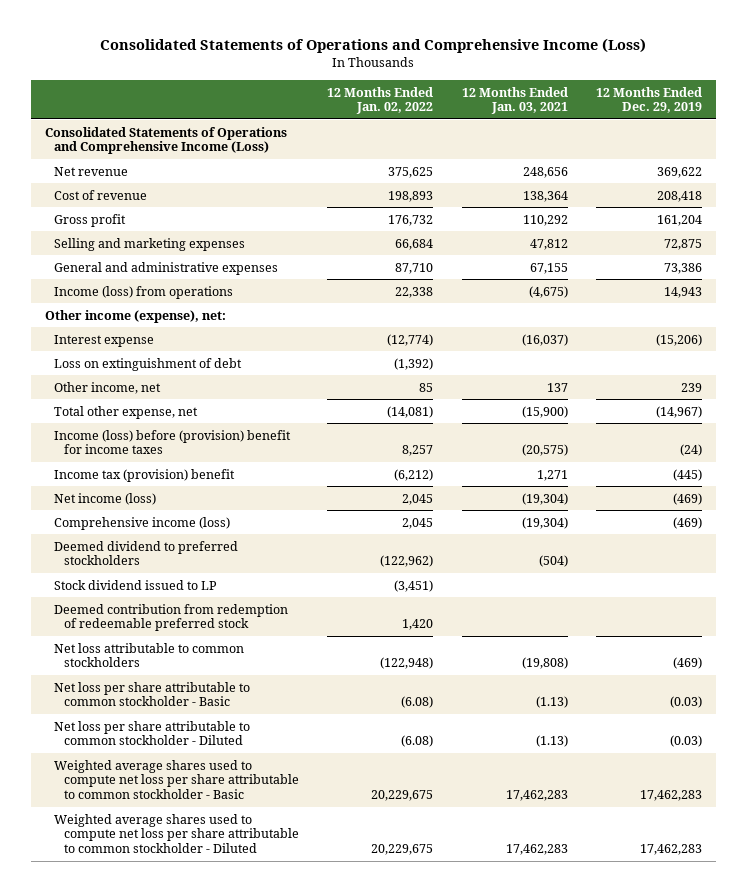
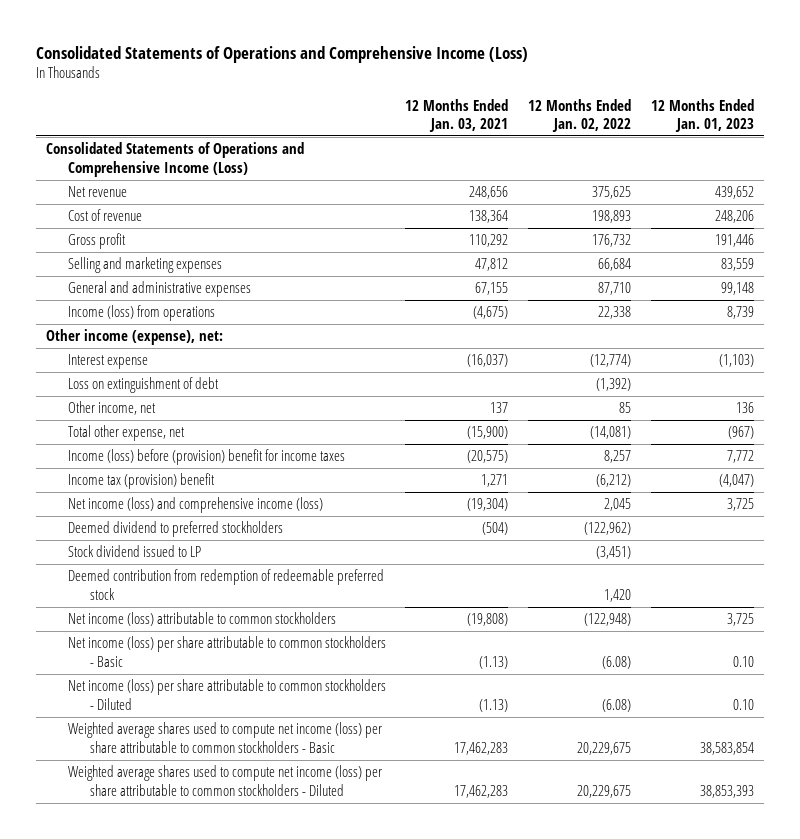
[596,86,703,114] 12 Months Ended Dec. 29, 2019 -> none
none -> [651,98,755,133] 12 Months Ended Jan. 01, 2023
[54,516,231,530] Comprehensive income (loss) -> none
[54,492,157,505] Net income (loss) -> [67,497,323,514] Net income (loss) and comprehensive income (loss)
[54,642,245,668] Net loss attributable to common stockholders -> [67,612,336,627] Net income (loss) attributable to common stockholders
[54,681,251,707] Net loss per share attributable to common stockholder - Basic -> [67,636,386,667] Net income (loss) per share attributable to common stockholders - Basic
[54,720,251,746] Net loss per share attributable to common stockholder - Diluted -> [67,679,386,710] Net income (loss) per share attributable to common stockholders - Diluted
[54,759,299,800] Weighted average shares used to compute net loss per share attributable to common stockholder - Basic -> [67,722,382,753] Weighted average shares used to compute net income (loss) per share attributable to common stockholders - Basic
[54,813,299,854] Weighted average shares used to compute net loss per share attributable to common stockholder - Diluted -> [67,765,382,796] Weighted average shares used to compute net income (loss) per share attributable to common stockholders - Diluted

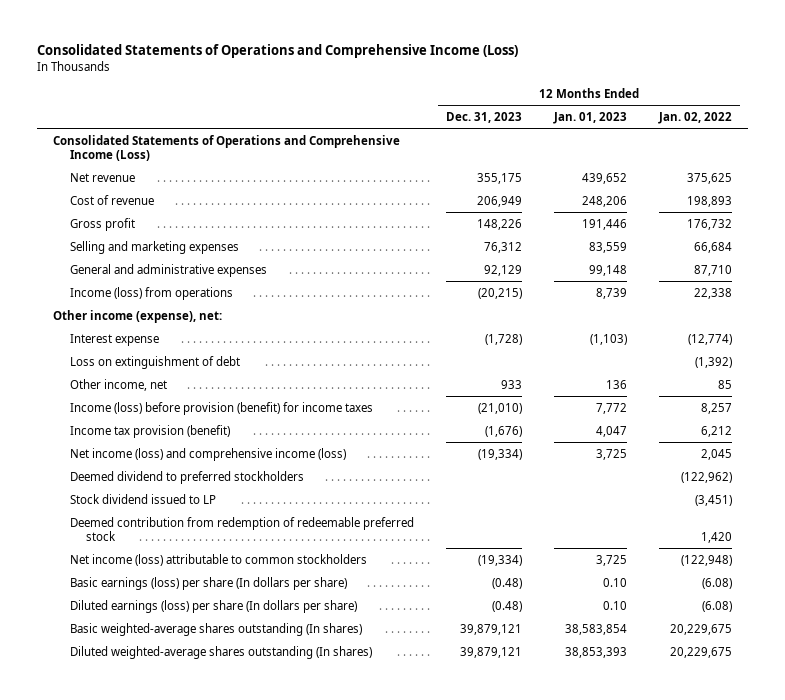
[405,98,509,133] 12 Months Ended Jan. 03, 2021 -> none
none -> [445,111,522,123] Dec. 31, 2023
[67,425,185,442] Total other expense, net -> none
[67,449,345,466] Income (loss) before (provision) benefit for income taxes -> [69,401,373,415] Income (loss) before provision (benefit) for income taxes
[67,473,215,490] Income tax (provision) benefit -> [69,424,230,438] Income tax provision (benefit)
[596,474,632,488] (6,212) -> [700,425,732,437] 6,212
[719,474,755,488] (4,047) -> [595,425,627,437] 4,047
[67,636,386,667] Net income (loss) per share attributable to common stockholders - Basic -> [69,576,347,590] Basic earnings (loss) per share (In dollars per share)
[67,679,386,710] Net income (loss) per share attributable to common stockholders - Diluted -> [69,599,357,613] Diluted earnings (loss) per share (In dollars per share)
[67,722,382,753] Weighted average shares used to compute net income (loss) per share attributable to common stockholders - Basic -> [69,622,362,636] Basic weighted-average shares outstanding (In shares)
[67,765,382,796] Weighted average shares used to compute net income (loss) per share attributable to common stockholders - Diluted -> [69,645,372,659] Diluted weighted-average shares outstanding (In shares)

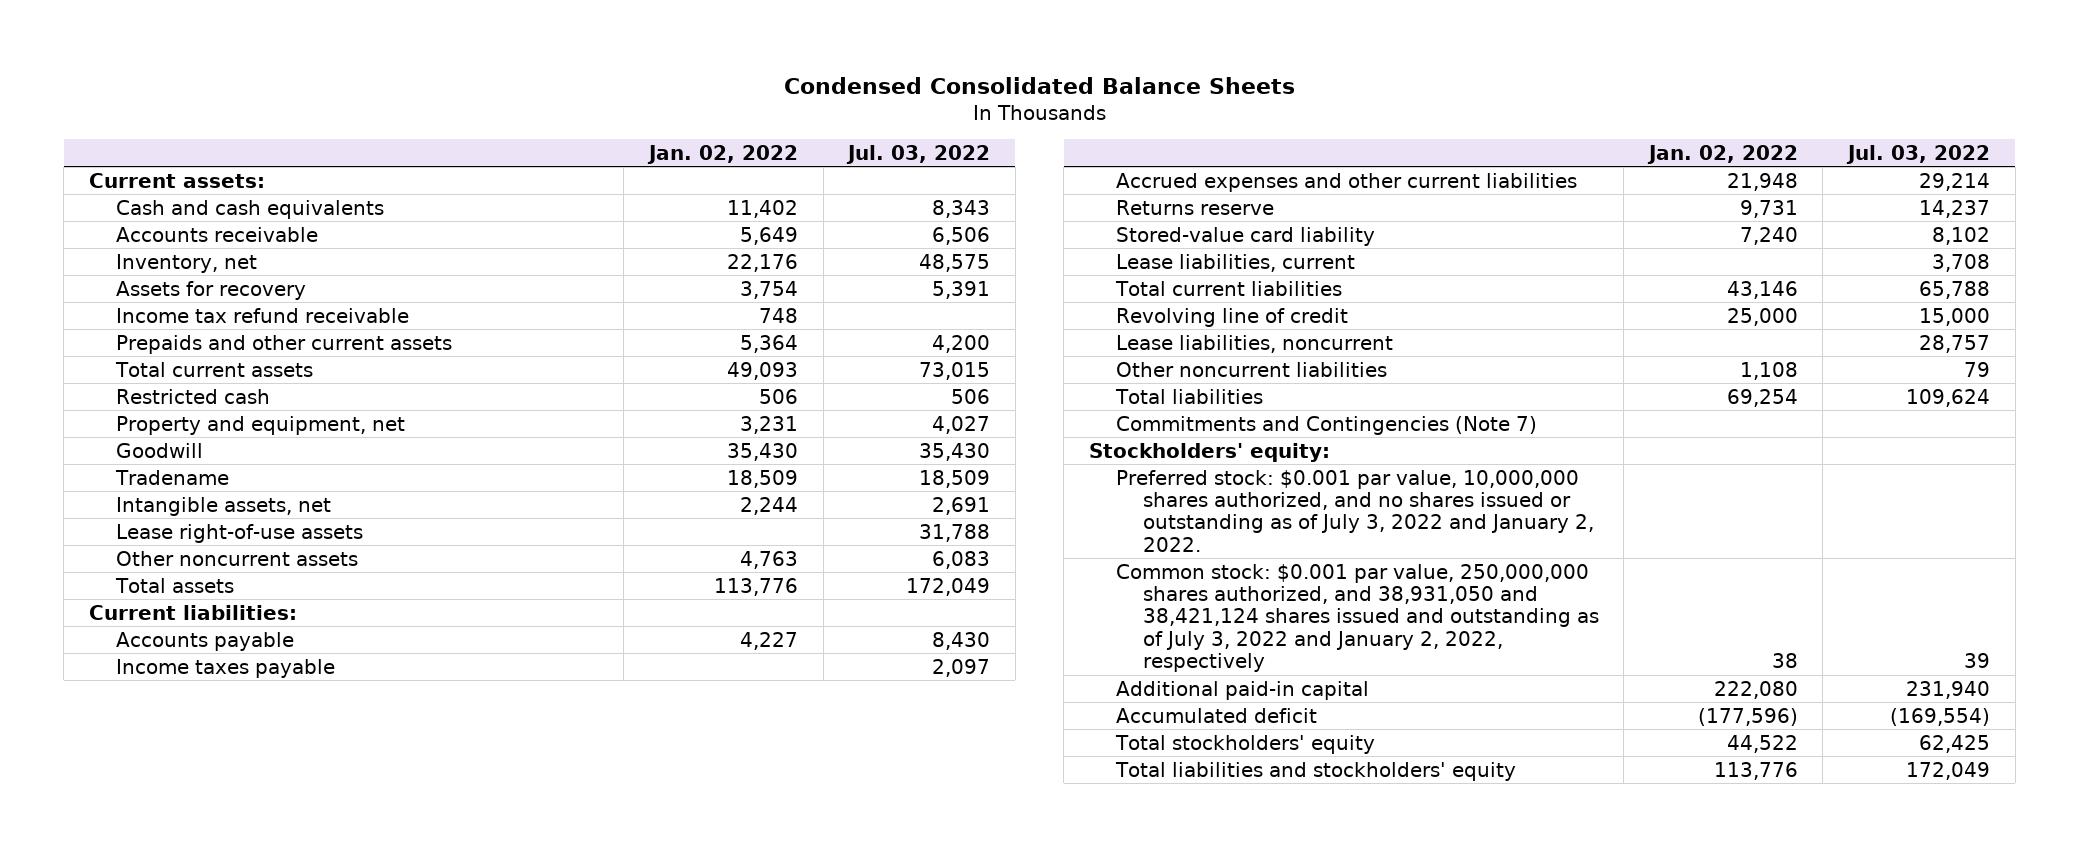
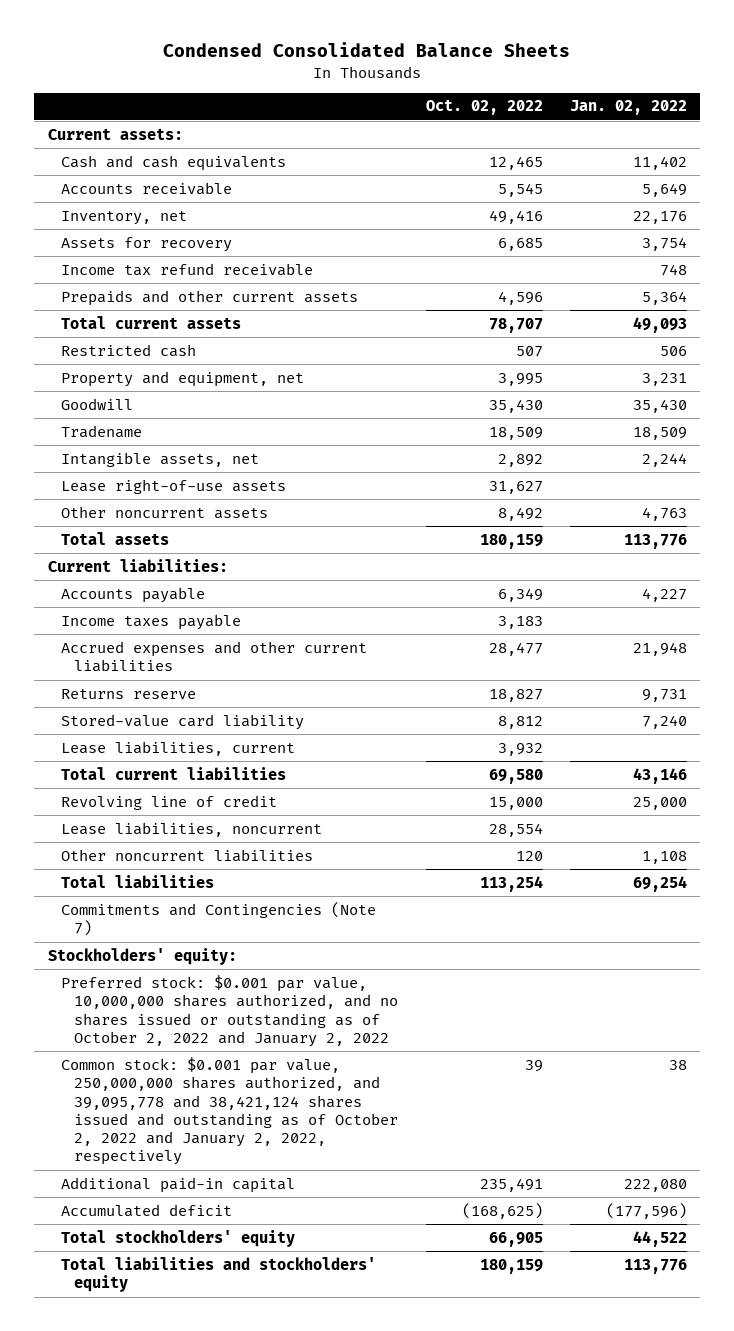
[846,144,991,164] Jul. 03, 2022 -> none
none -> [425,99,543,116] Oct. 02, 2022
[1115,469,1594,552] Preferred stock: $0.001 par value, 10,000,000 shares authorized, and no shares issued or outstanding as of July 3, 2022 and January 2, 2022. -> [60,974,399,1047] Preferred stock: $0.001 par value, 10,000,000 shares authorized, and no shares issued or outstanding as of October 2, 2022 and January 2, 2022
[1115,563,1599,672] Common stock: $0.001 par value, 250,000,000 shares authorized, and 38,931,050 and 38,421,124 shares issued and outstanding as of July 3, 2022 and January 2, 2022, respectively -> [60,1056,399,1166] Common stock: $0.001 par value, 250,000,000 shares authorized, and 39,095,778 and 38,421,124 shares issued and outstanding as of October 2, 2022 and January 2, 2022, respectively

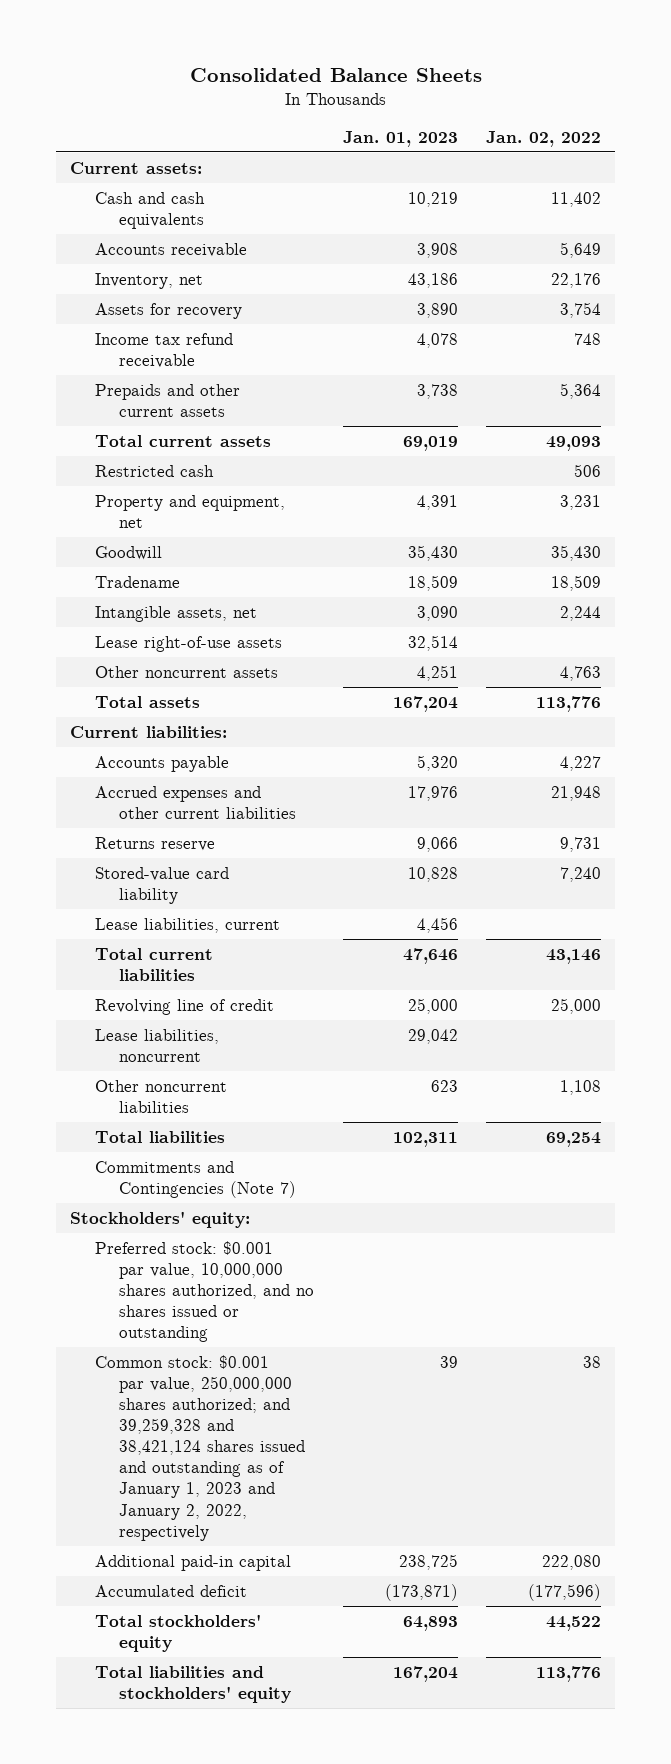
[163,42,571,58] Condensed Consolidated Balance Sheets -> [189,68,482,83] Consolidated Balance Sheets
[425,99,543,116] Oct. 02, 2022 -> none
none -> [342,131,458,148] Jan. 01, 2023
[60,613,241,630] Income taxes payable -> none
[60,974,399,1047] Preferred stock: $0.001 par value, 10,000,000 shares authorized, and no shares issued or outstanding as of October 2, 2022 and January 2, 2022 -> [94,1240,315,1343] Preferred stock: $0.001 par value, 10,000,000 shares authorized, and no shares issued or outstanding
[60,1056,399,1166] Common stock: $0.001 par value, 250,000,000 shares authorized, and 39,095,778 and 38,421,124 shares issued and outstanding as of October 2, 2022 and January 2, 2022, respectively -> [94,1354,306,1541] Common stock: $0.001 par value, 250,000,000 shares authorized; and 39,259,328 and 38,421,124 shares issued and outstanding as of January 1, 2023 and January 2, 2022, respectively

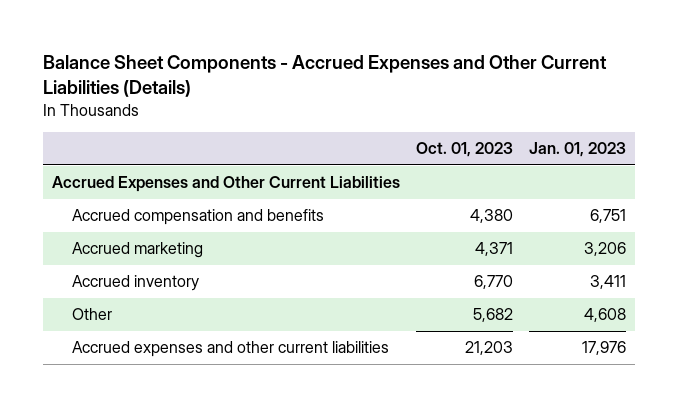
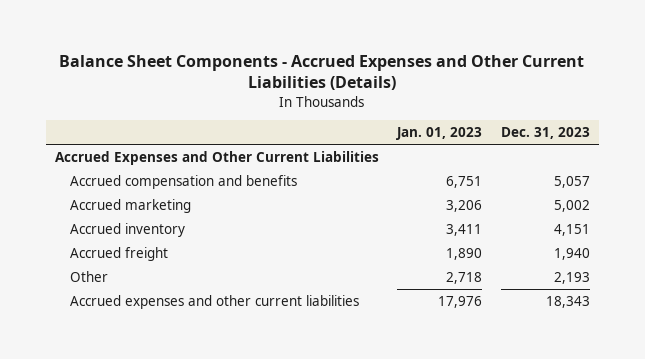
[416,142,514,158] Oct. 01, 2023 -> none
none -> [500,127,590,140] Dec. 31, 2023
none -> [70,247,169,262] Accrued freight
[584,308,627,323] 4,608 -> [446,272,483,285] 2,718

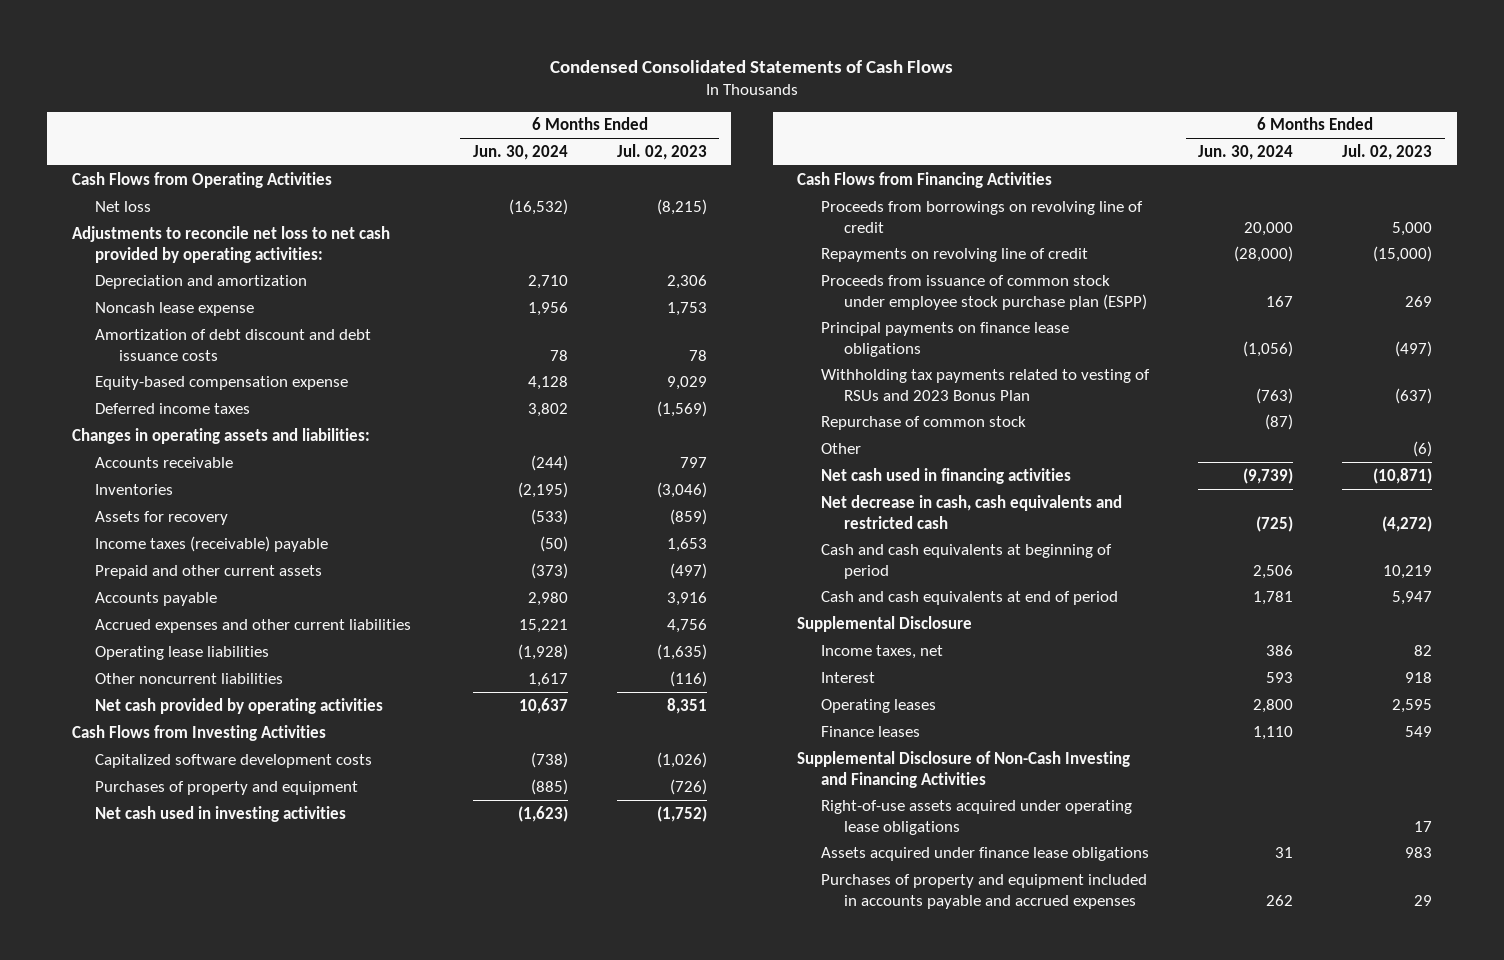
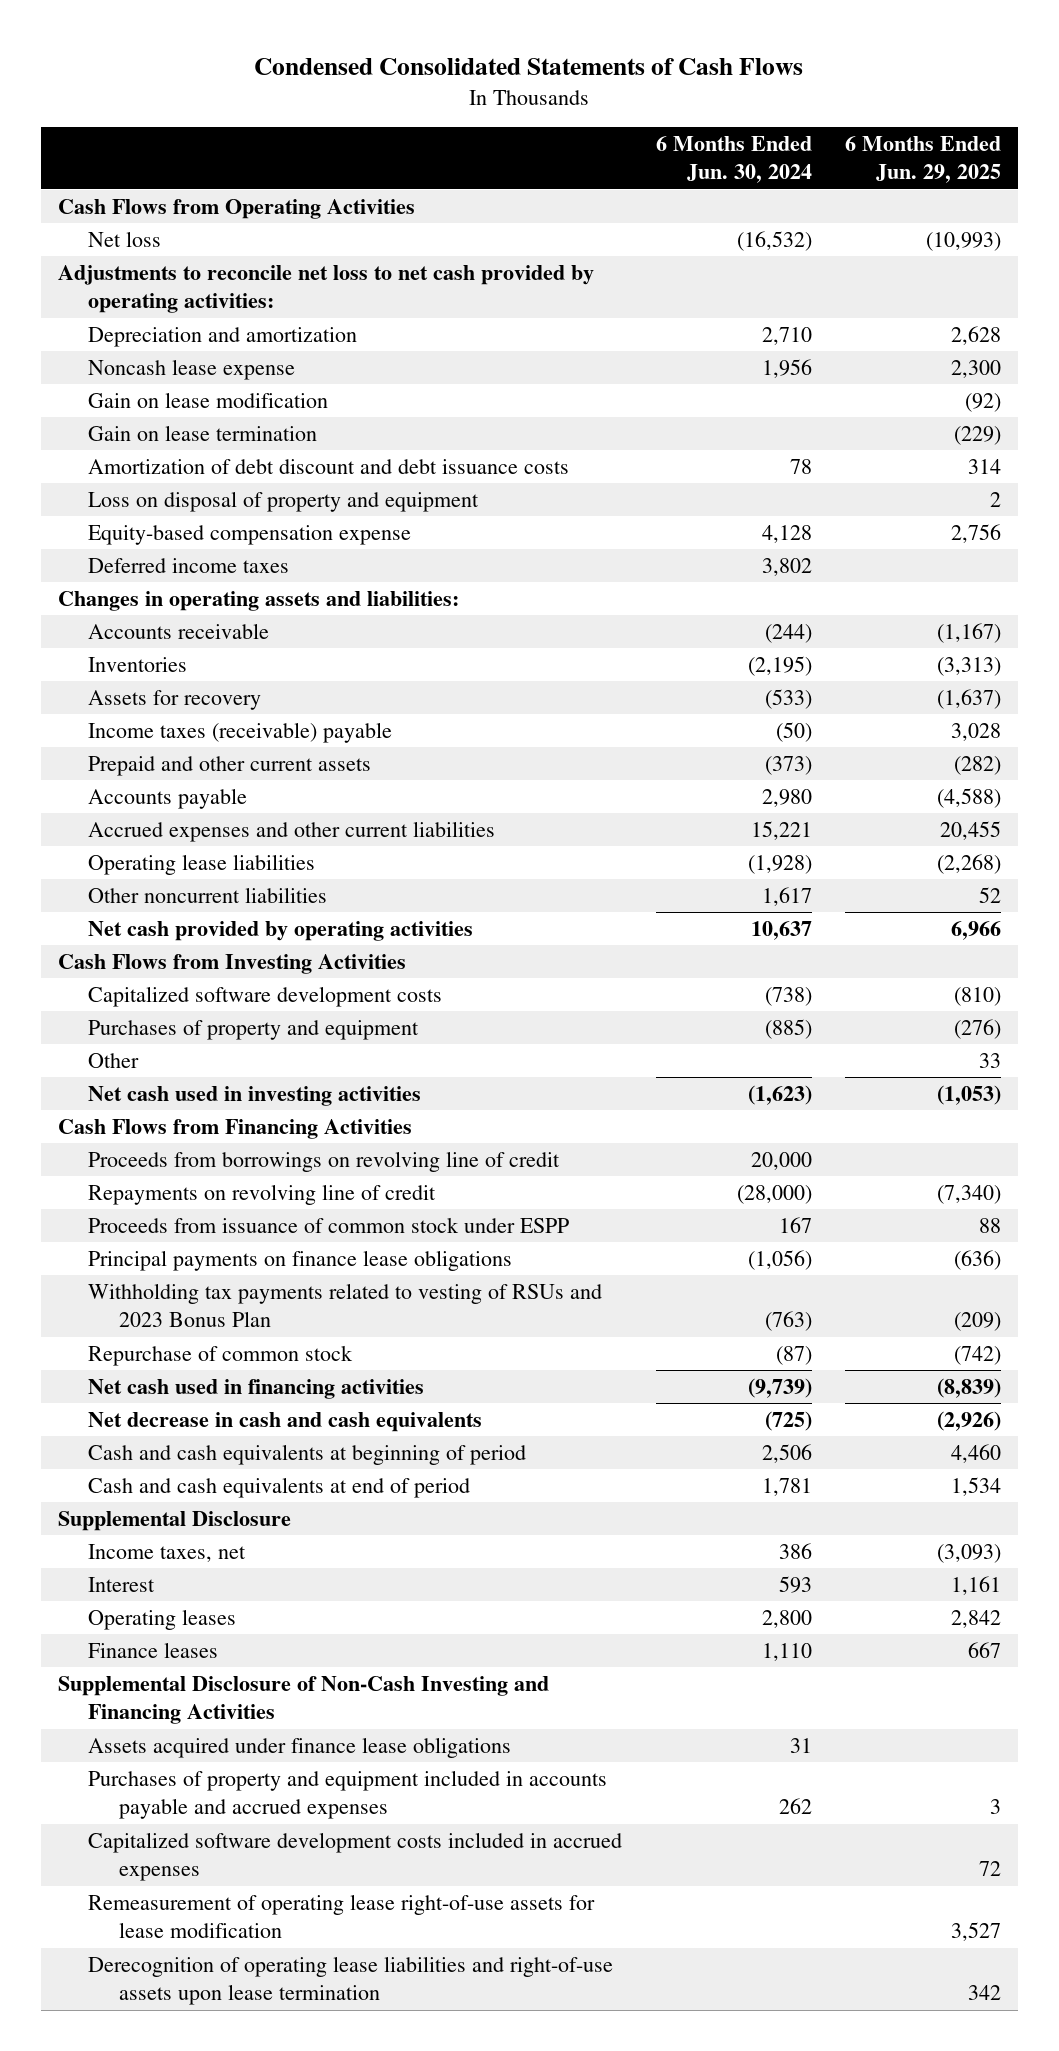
[616,143,707,160] Jul. 02, 2023 -> none
none -> [844,136,1001,184] 6 Months Ended Jun. 29, 2025
none -> [88,392,329,409] Gain on lease modification
none -> [88,425,318,442] Gain on lease termination
none -> [88,491,480,513] Loss on disposal of property and equipment
[820,442,861,454] Other -> [88,1053,140,1069] Other
[820,274,1148,310] Proceeds from issuance of common stock under employee stock purchase plan (ESPP) -> [88,1217,570,1234] Proceeds from issuance of common stock under ESPP
[820,494,1122,529] Net decrease in cash, cash equivalents and restricted cash -> [88,1412,483,1433] Net decrease in cash and cash equivalents
[820,799,1132,835] Right-of-use assets acquired under operating lease obligations -> none
none -> [88,1832,623,1882] Capitalized software development costs included in accrued expenses
none -> [88,1894,596,1939] Remeasurement of operating lease right-of-use assets for lease modification
none -> [88,1956,614,2006] Derecognition of operating lease liabilities and right-of-use assets upon lease termination

